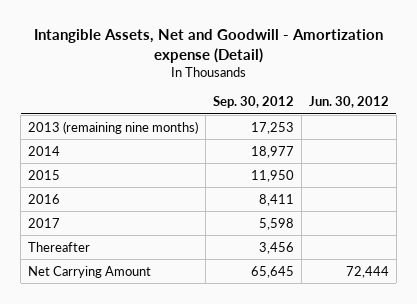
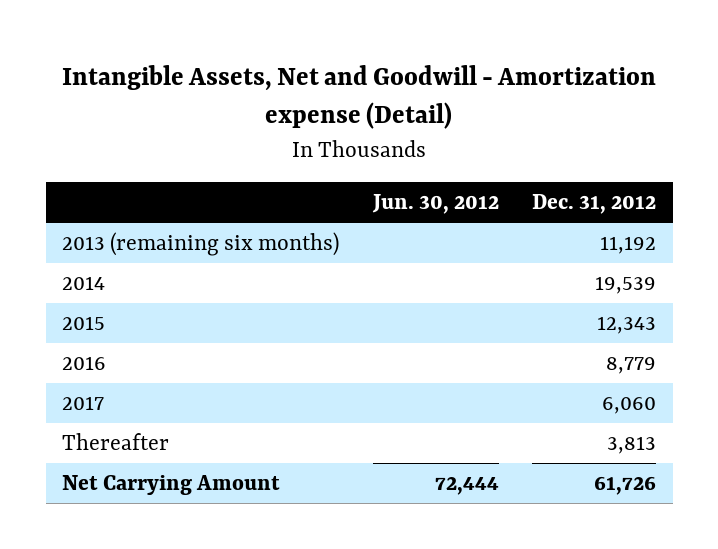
[213,96,295,109] Sep. 30, 2012 -> none
none -> [531,194,656,215] Dec. 31, 2012
[28,120,199,134] 2013 (remaining nine months) -> [62,232,340,257] 2013 (remaining six months)

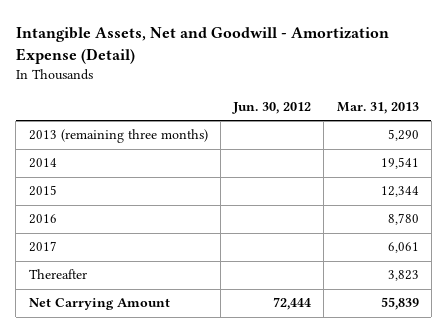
[62,64,657,130] Intangible Assets, Net and Goodwill - Amortization expense (Detail) -> [15,26,389,64] Intangible Assets, Net and Goodwill - Amortization Expense (Detail)
[531,194,656,215] Dec. 31, 2012 -> none
none -> [336,101,419,114] Mar. 31, 2013
[62,232,340,257] 2013 (remaining six months) -> [28,129,208,144] 2013 (remaining three months)

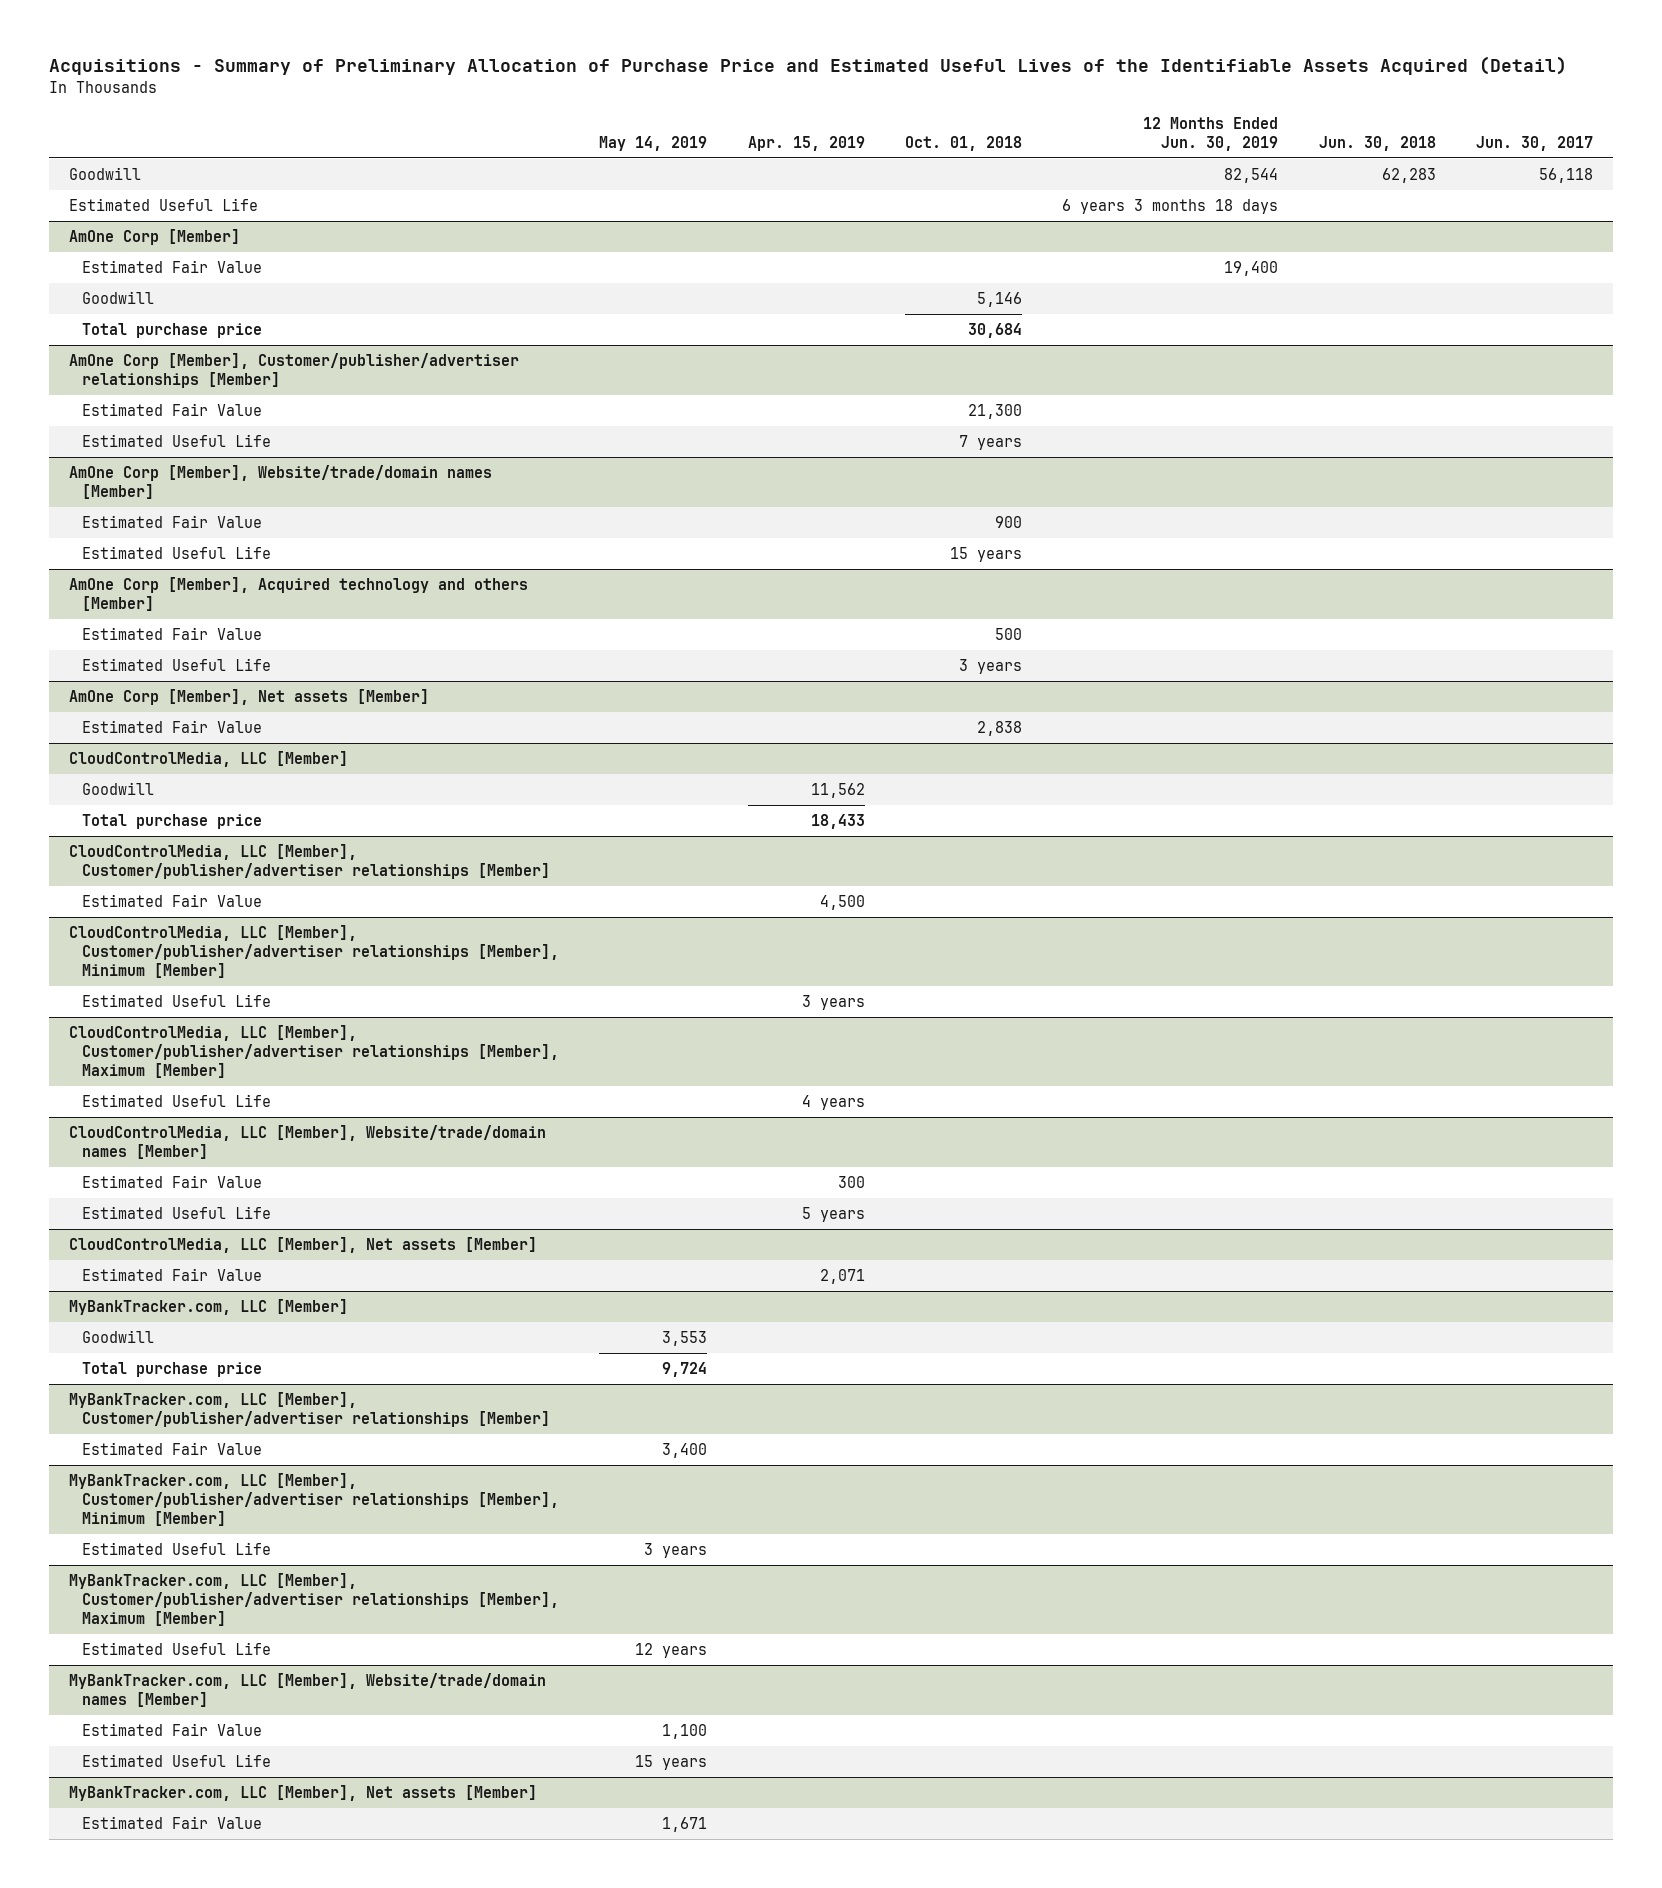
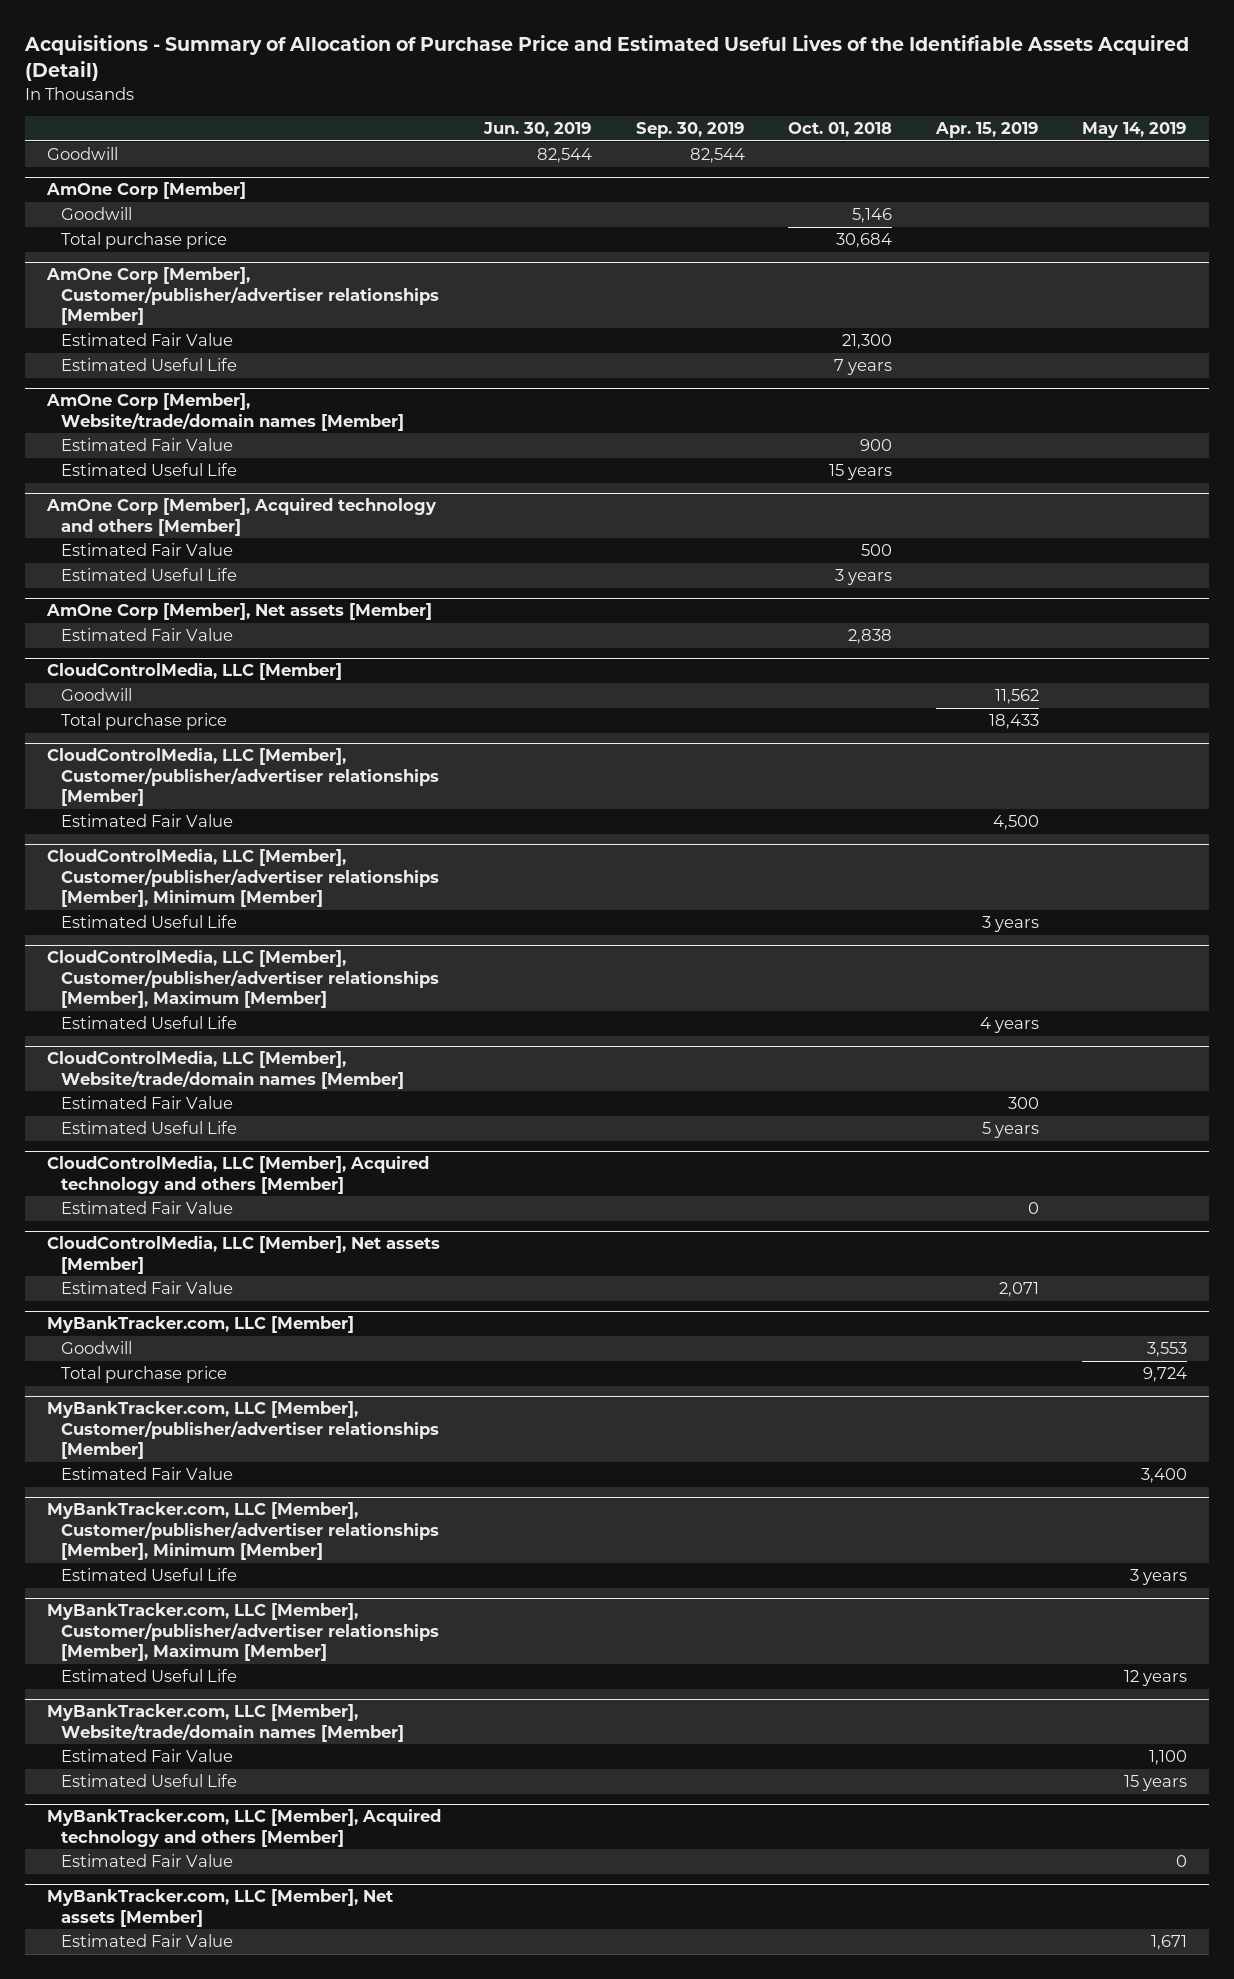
[49,56,1568,76] Acquisitions - Summary of Preliminary Allocation of Purchase Price and Estimated Useful Lives of the Identifiable Assets Acquired (Detail) -> [24,35,1190,82] Acquisitions - Summary of Allocation of Purchase Price and Estimated Useful Lives of the Identifiable Assets Acquired (Detail)
[1143,116,1279,151] 12 Months Ended Jun. 30, 2019 -> none
[1318,135,1436,151] Jun. 30, 2018 -> none
[1476,135,1594,151] Jun. 30, 2017 -> none
none -> [483,122,593,138] Jun. 30, 2019
none -> [635,122,745,139] Sep. 30, 2019
[69,197,259,211] Estimated Useful Life -> none
[81,259,262,273] Estimated Fair Value -> none
none -> [47,1156,430,1194] CloudControlMedia, LLC [Member], Acquired technology and others [Member]
none -> [60,1201,233,1215] Estimated Fair Value
none -> [47,1809,442,1847] MyBankTracker.com, LLC [Member], Acquired technology and others [Member]
none -> [60,1854,233,1868] Estimated Fair Value

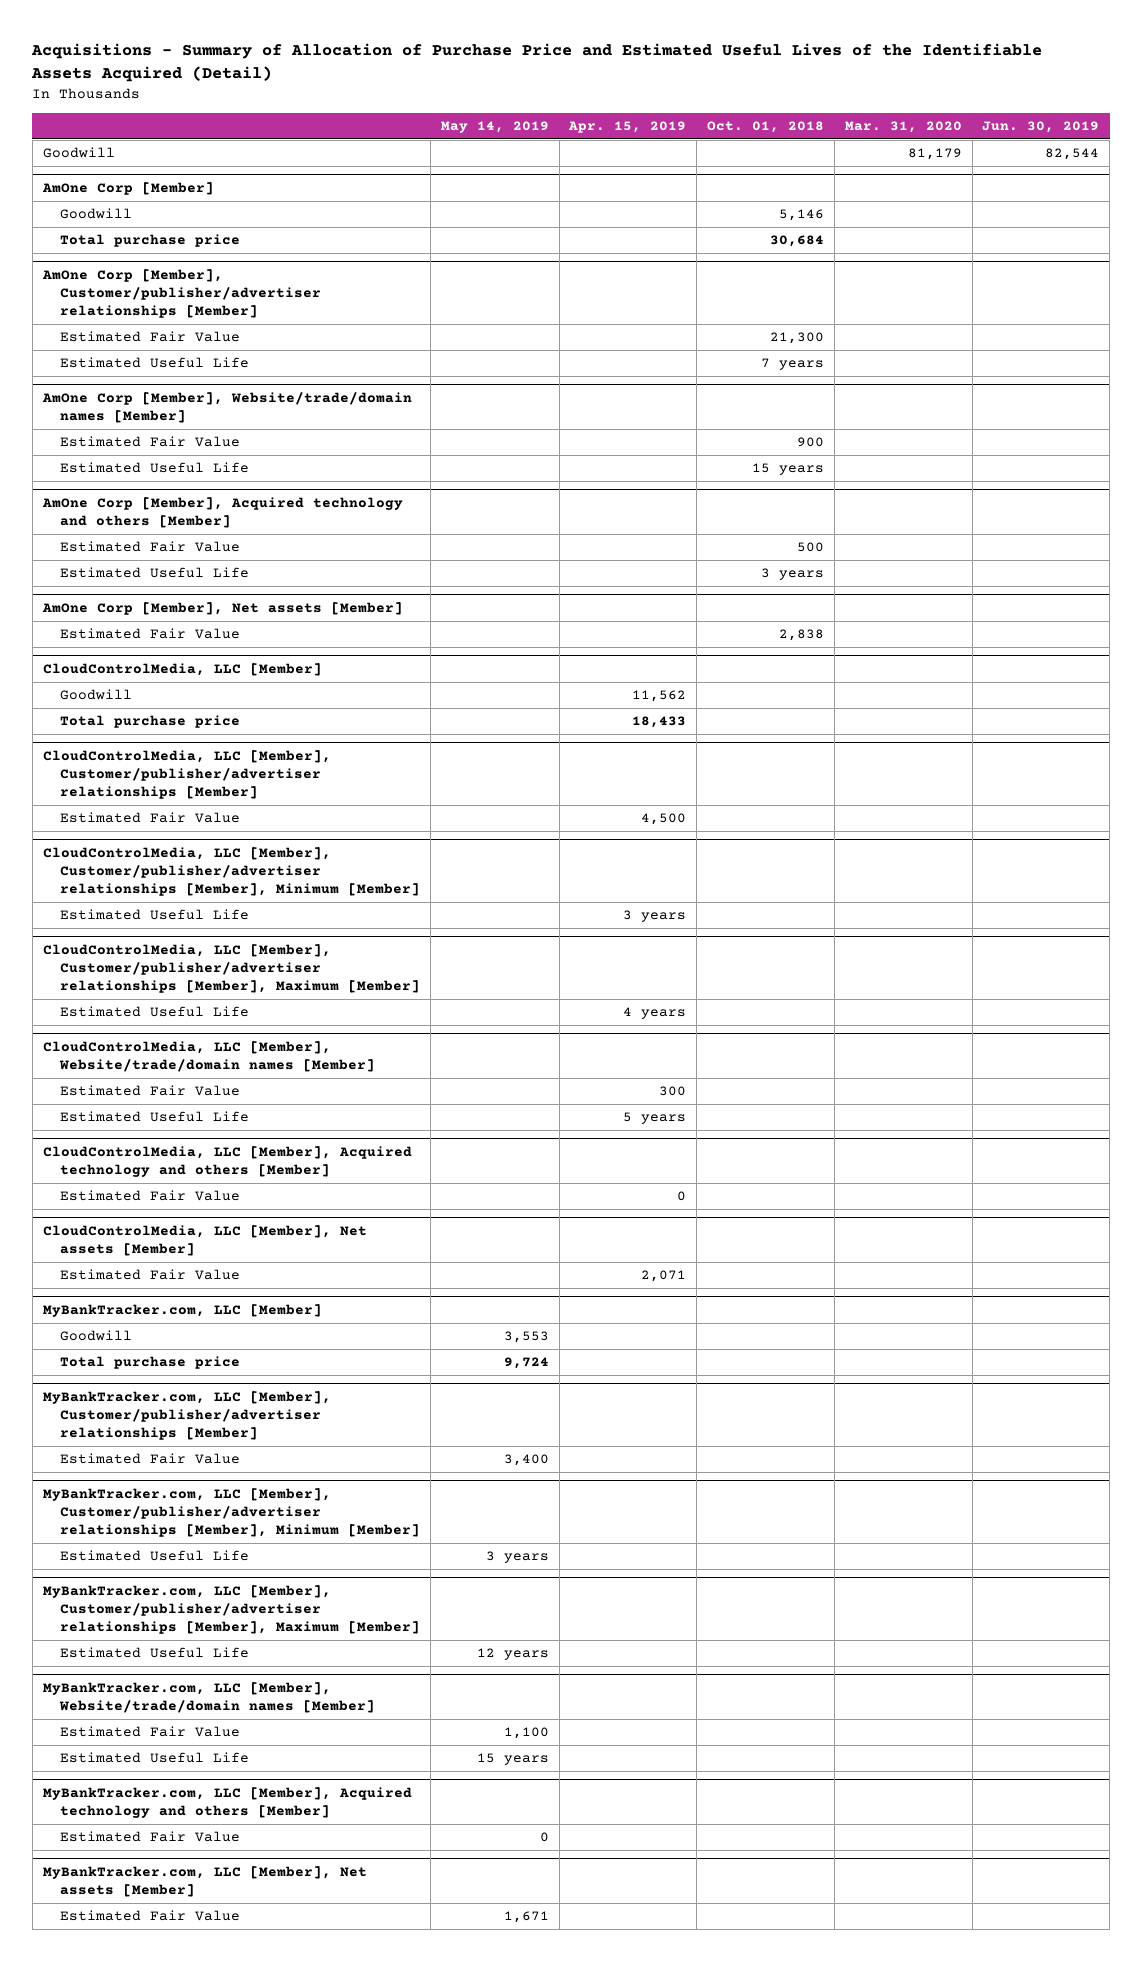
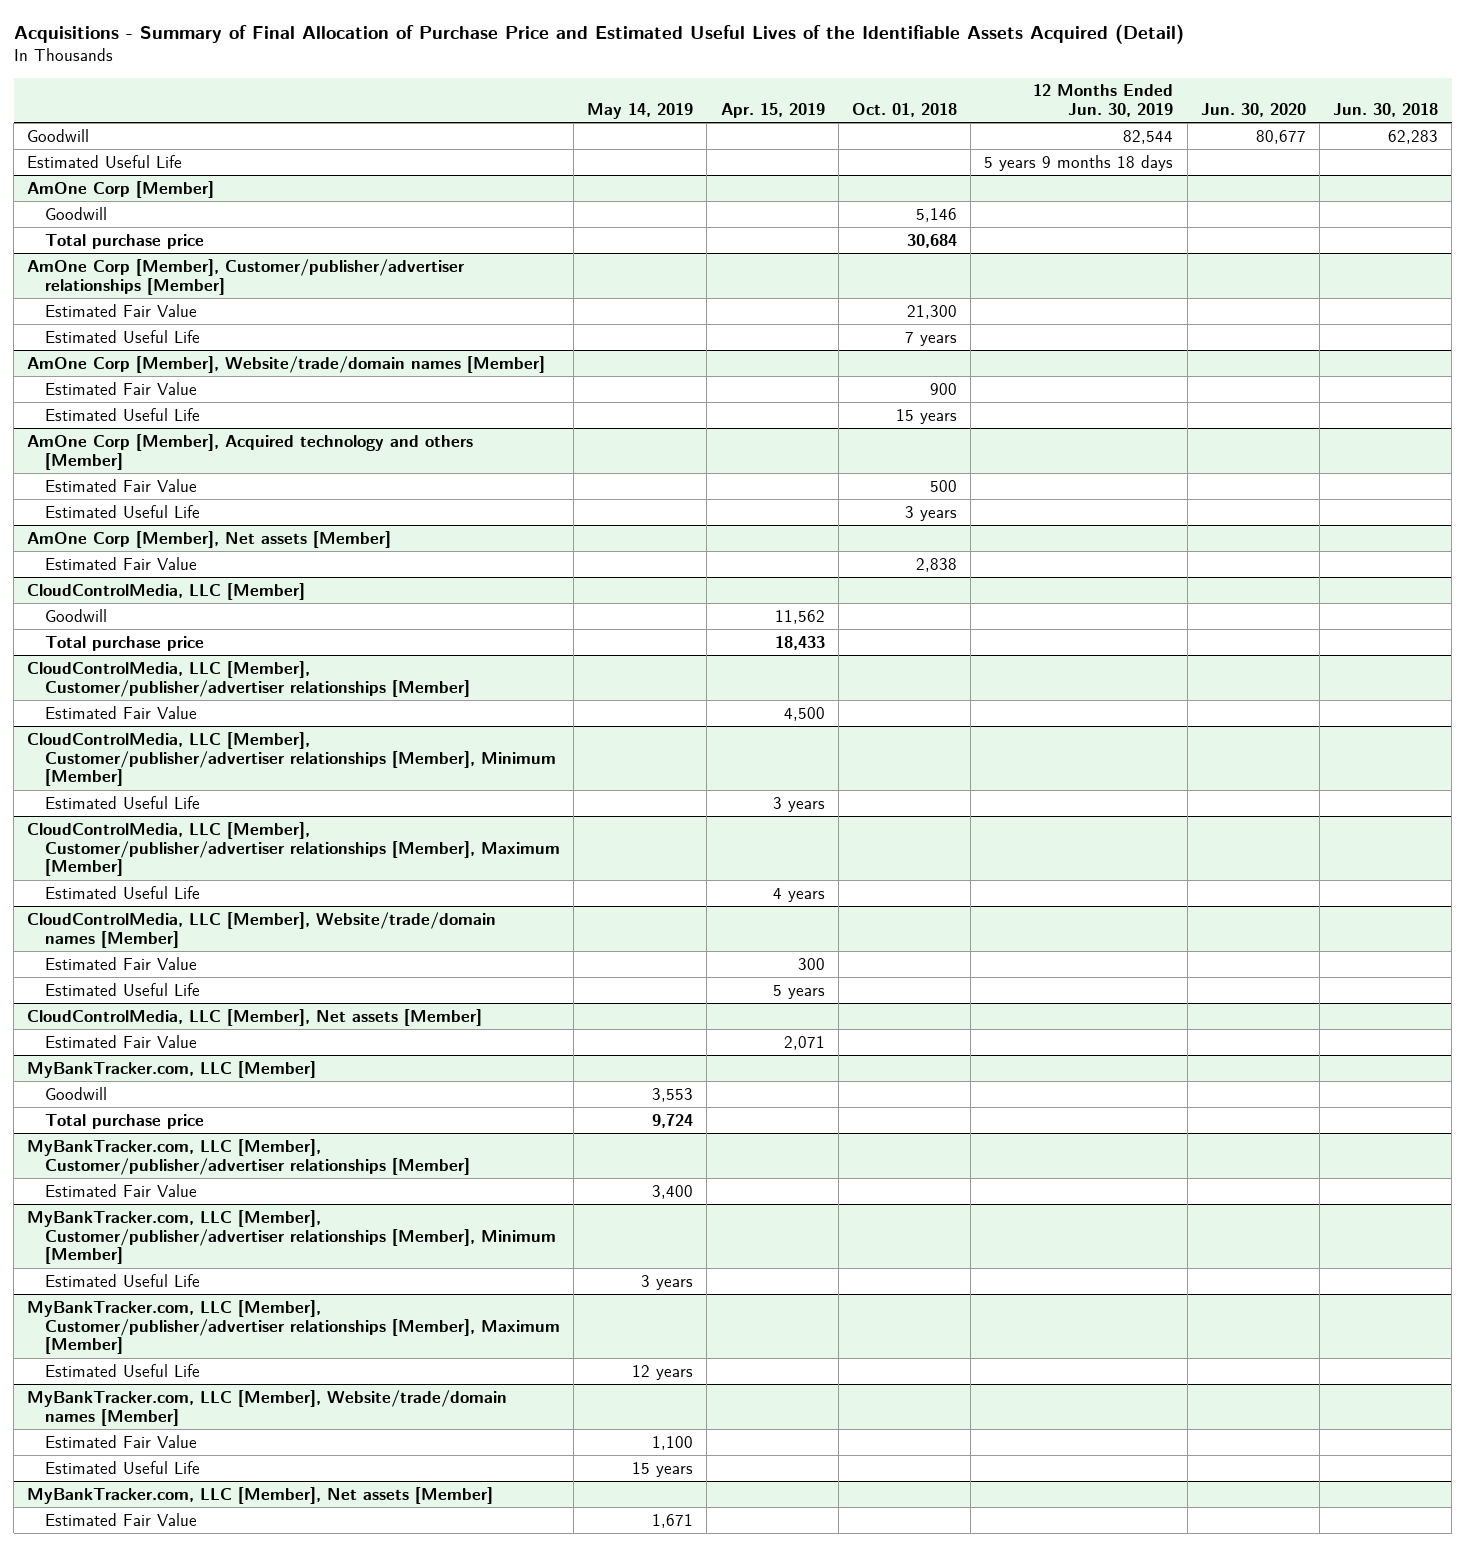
[31,43,1043,83] Acquisitions - Summary of Allocation of Purchase Price and Estimated Useful Lives of the Identifiable Assets Acquired (Detail) -> [13,24,1184,45] Acquisitions - Summary of Final Allocation of Purchase Price and Estimated Useful Lives of the Identifiable Assets Acquired (Detail)
[844,121,962,134] Mar. 31, 2020 -> none
[982,121,1100,134] Jun. 30, 2019 -> none
none -> [1033,84,1174,118] 12 Months Ended Jun. 30, 2019
none -> [1200,103,1306,118] Jun. 30, 2020
none -> [1333,103,1439,118] Jun. 30, 2018
none -> [27,154,183,168] Estimated Useful Life
[42,1146,412,1178] CloudControlMedia, LLC [Member], Acquired technology and others [Member] -> none
[60,1190,241,1202] Estimated Fair Value -> none
[42,1787,412,1819] MyBankTracker.com, LLC [Member], Acquired technology and others [Member] -> none
[60,1831,241,1843] Estimated Fair Value -> none

